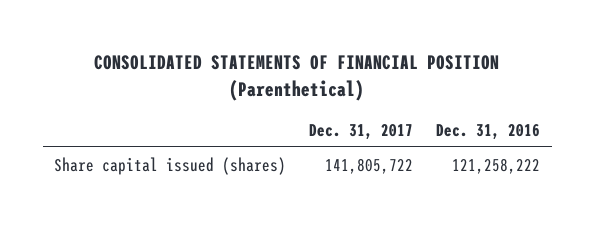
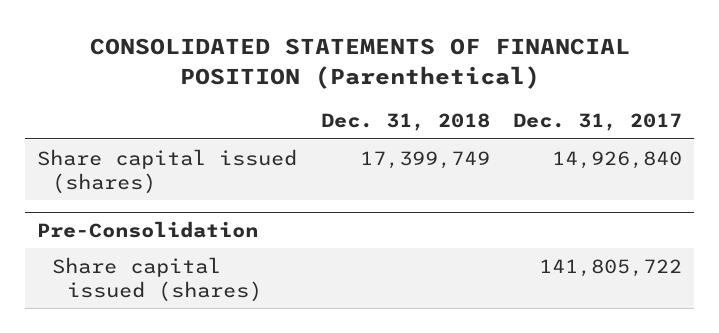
[436,124,541,141] Dec. 31, 2016 -> none
none -> [320,113,490,132] Dec. 31, 2018
none -> [36,148,297,194] Share capital issued (shares)
none -> [36,220,258,238] Pre-Consolidation

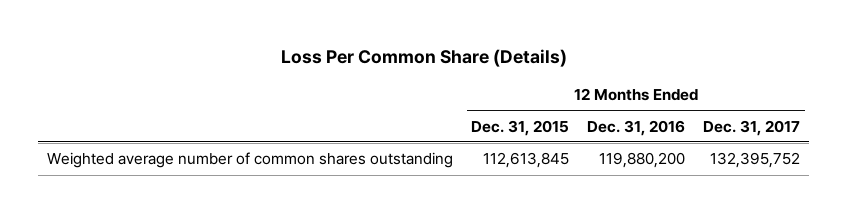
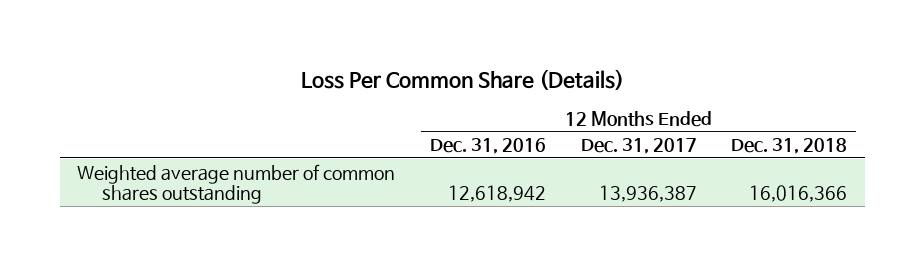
[471,119,570,136] Dec. 31, 2015 -> none
none -> [731,137,848,154] Dec. 31, 2018
[599,152,686,169] 119,880,200 -> [447,185,546,203] 12,618,942
[710,152,801,169] 132,395,752 -> [598,185,697,203] 13,936,387

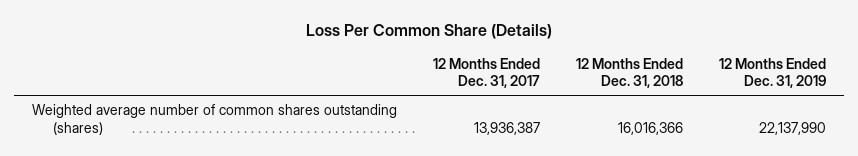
[429,137,546,154] Dec. 31, 2016 -> none
none -> [718,57,826,89] 12 Months Ended Dec. 31, 2019
[77,163,396,205] Weighted average number of common shares outstanding -> [31,104,397,135] Weighted average number of common shares outstanding (shares)

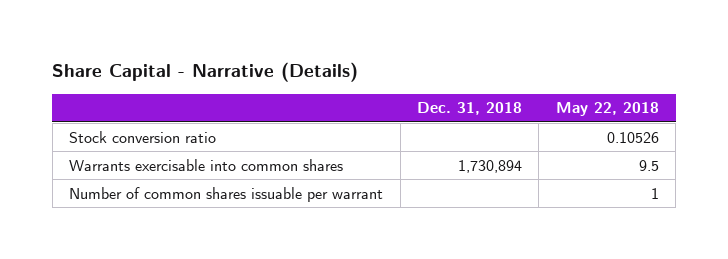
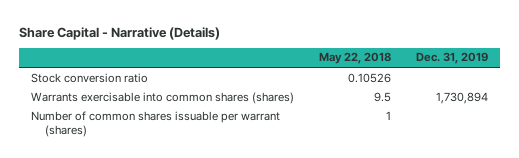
[416,102,522,116] Dec. 31, 2018 -> none
none -> [415,52,488,65] Dec. 31, 2019
[69,158,344,171] Warrants exercisable into common shares -> [31,91,295,104] Warrants exercisable into common shares (shares)
[69,186,384,202] Number of common shares issuable per warrant -> [31,110,281,137] Number of common shares issuable per warrant (shares)

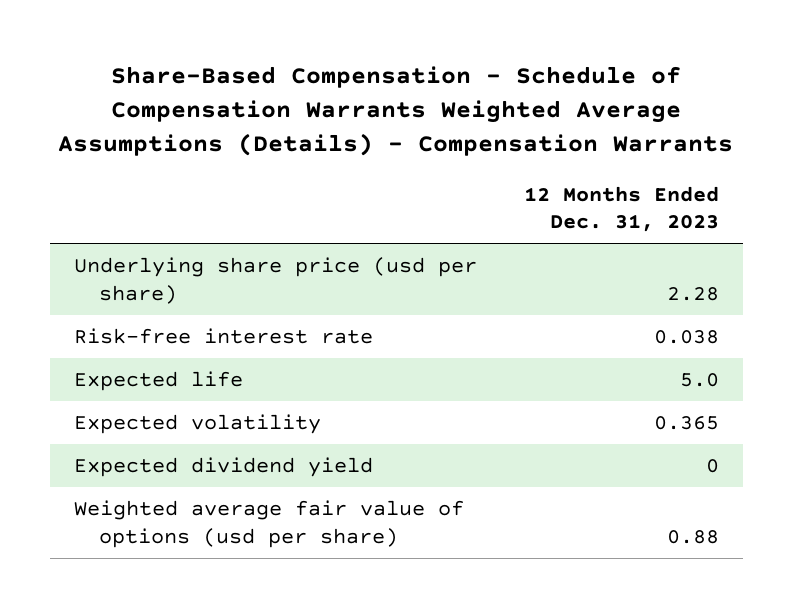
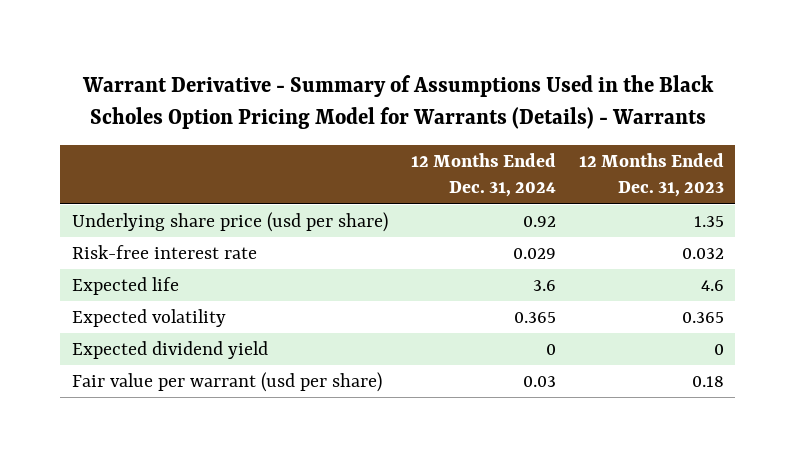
[58,66,734,157] Share-Based Compensation - Schedule of Compensation Warrants Weighted Average Assumptions (Details) - Compensation Warrants -> [81,75,714,130] Warrant Derivative - Summary of Assumptions Used in the Black Scholes Option Pricing Model for Warrants (Details) - Warrants
none -> [410,152,556,198] 12 Months Ended Dec. 31, 2024
[667,286,720,301] 2.28 -> [693,215,724,227] 1.35
[654,329,720,344] 0.038 -> [681,247,724,259] 0.032
[680,372,720,387] 5.0 -> [700,279,724,291] 4.6
[73,499,464,548] Weighted average fair value of options (usd per share) -> [71,371,382,392] Fair value per warrant (usd per share)
[667,529,720,544] 0.88 -> [691,375,724,387] 0.18

